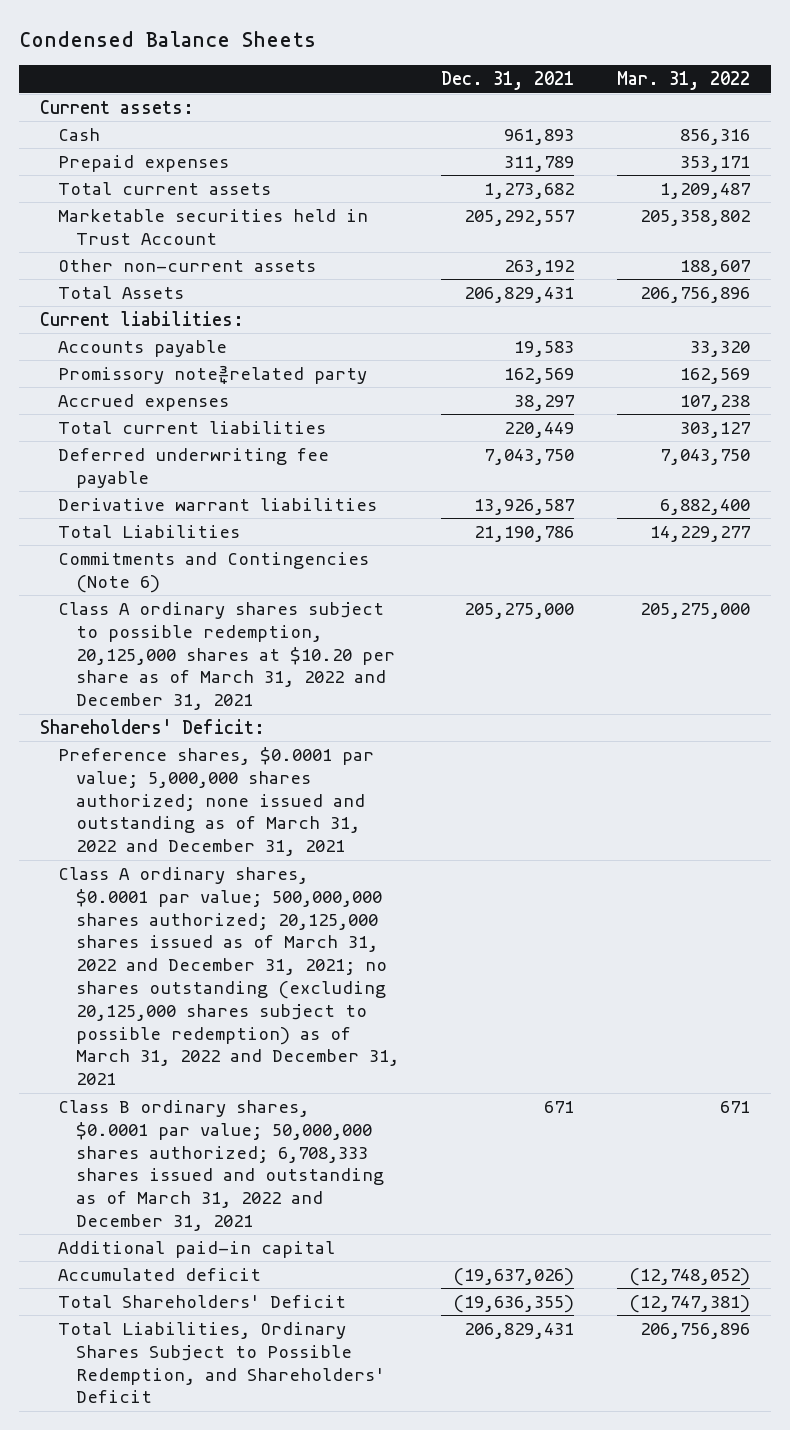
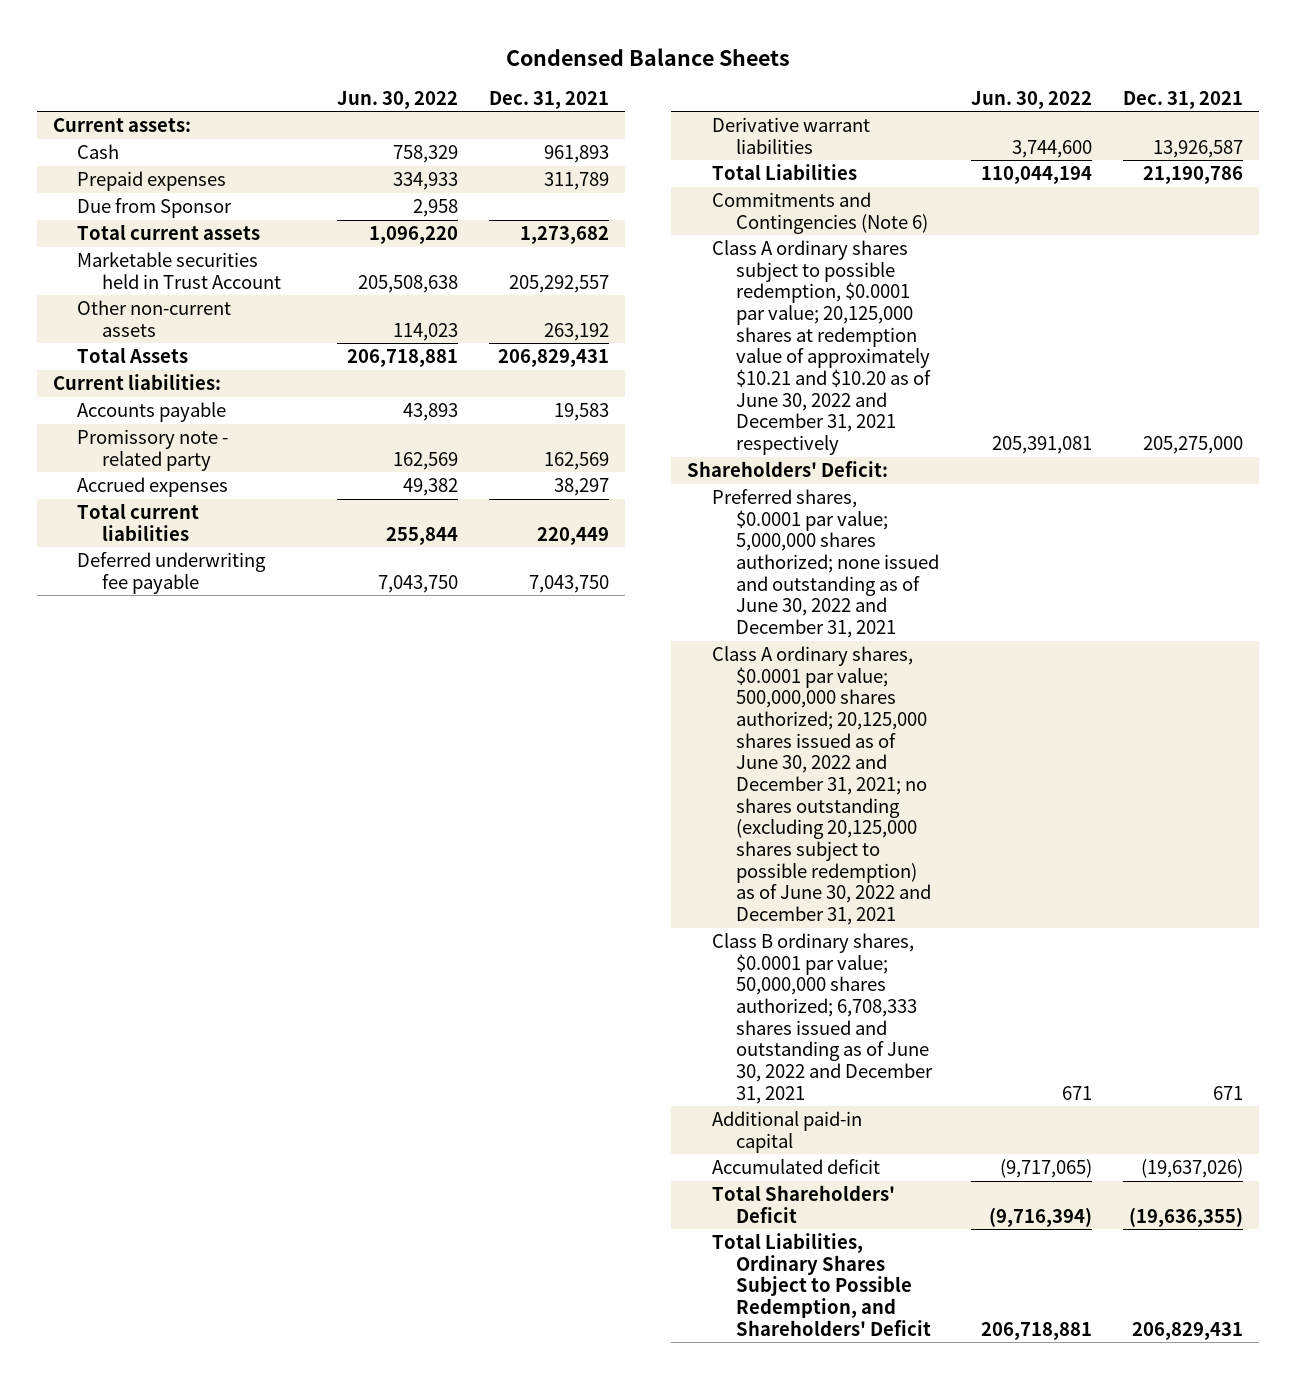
[616,71,750,91] Mar. 31, 2022 -> none
none -> [336,90,458,109] Jun. 30, 2022
none -> [77,198,233,219] Due from Sponsor
[57,365,367,385] Promissory note¾related party -> [77,429,229,471] Promissory note - related party
[57,602,395,711] Class A ordinary shares subject to possible redemption, 20,125,000 shares at $10.20 per share as of March 31, 2022 and December 31, 2021 -> [711,240,931,455] Class A ordinary shares subject to possible redemption, $0.0001 par value; 20,125,000 shares at redemption value of approximately $10.21 and $10.20 as of June 30, 2022 and December 31, 2021 respectively
[57,747,374,857] Preference shares, $0.0001 par value; 5,000,000 shares authorized; none issued and outstanding as of March 31, 2022 and December 31, 2021 -> [711,489,939,639] Preferred shares, $0.0001 par value; 5,000,000 shares authorized; none issued and outstanding as of June 30, 2022 and December 31, 2021
[57,867,399,1086] Class A ordinary shares, $0.0001 par value; 500,000,000 shares authorized; 20,125,000 shares issued as of March 31, 2022 and December 31, 2021; no shares outstanding (excluding 20,125,000 shares subject to possible redemption) as of March 31, 2022 and December 31, 2021 -> [711,646,931,925] Class A ordinary shares, $0.0001 par value; 500,000,000 shares authorized; 20,125,000 shares issued as of June 30, 2022 and December 31, 2021; no shares outstanding (excluding 20,125,000 shares subject to possible redemption) as of June 30, 2022 and December 31, 2021
[57,1100,384,1232] Class B ordinary shares, $0.0001 par value; 50,000,000 shares authorized; 6,708,333 shares issued and outstanding as of March 31, 2022 and December 31, 2021 -> [711,933,933,1104] Class B ordinary shares, $0.0001 par value; 50,000,000 shares authorized; 6,708,333 shares issued and outstanding as of June 30, 2022 and December 31, 2021

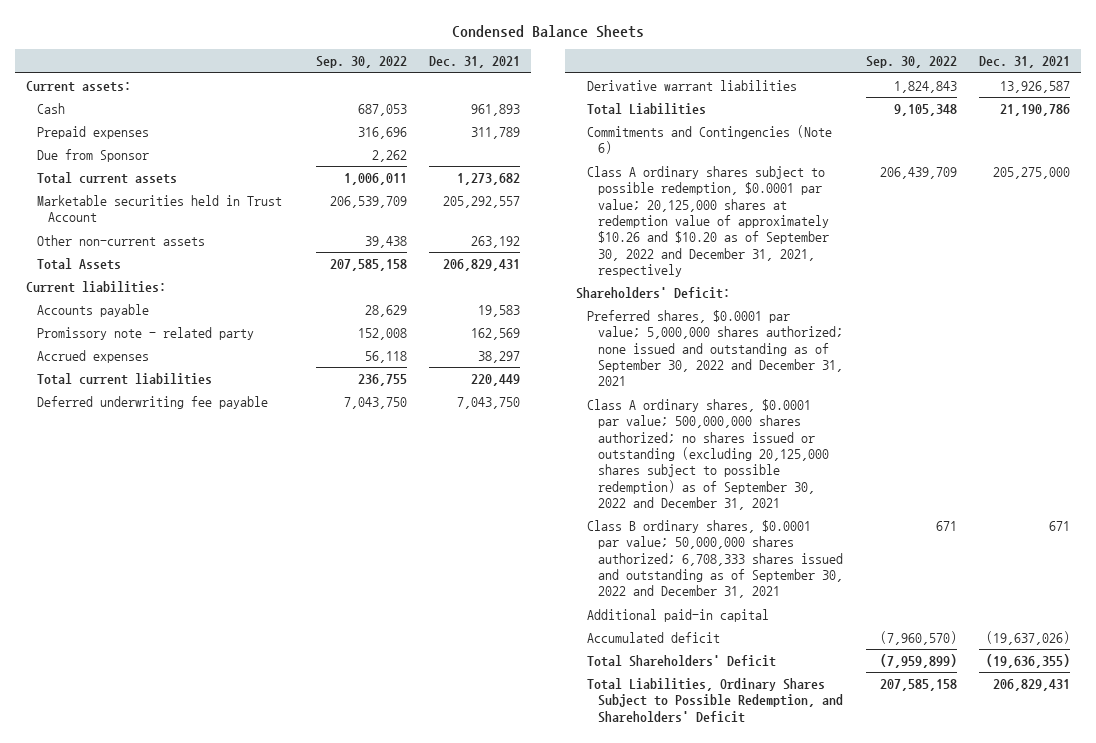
[336,90,458,109] Jun. 30, 2022 -> none
none -> [315,56,407,69] Sep. 30, 2022
[711,240,931,455] Class A ordinary shares subject to possible redemption, $0.0001 par value; 20,125,000 shares at redemption value of approximately $10.21 and $10.20 as of June 30, 2022 and December 31, 2021 respectively -> [587,165,830,277] Class A ordinary shares subject to possible redemption, $0.0001 par value; 20,125,000 shares at redemption value of approximately $10.26 and $10.20 as of September 30, 2022 and December 31, 2021, respectively
[711,489,939,639] Preferred shares, $0.0001 par value; 5,000,000 shares authorized; none issued and outstanding as of June 30, 2022 and December 31, 2021 -> [587,309,844,387] Preferred shares, $0.0001 par value; 5,000,000 shares authorized; none issued and outstanding as of September 30, 2022 and December 31, 2021
[711,646,931,925] Class A ordinary shares, $0.0001 par value; 500,000,000 shares authorized; 20,125,000 shares issued as of June 30, 2022 and December 31, 2021; no shares outstanding (excluding 20,125,000 shares subject to possible redemption) as of June 30, 2022 and December 31, 2021 -> [587,398,830,510] Class A ordinary shares, $0.0001 par value; 500,000,000 shares authorized; no shares issued or outstanding (excluding 20,125,000 shares subject to possible redemption) as of September 30, 2022 and December 31, 2021
[711,933,933,1104] Class B ordinary shares, $0.0001 par value; 50,000,000 shares authorized; 6,708,333 shares issued and outstanding as of June 30, 2022 and December 31, 2021 -> [587,519,844,599] Class B ordinary shares, $0.0001 par value; 50,000,000 shares authorized; 6,708,333 shares issued and outstanding as of September 30, 2022 and December 31, 2021

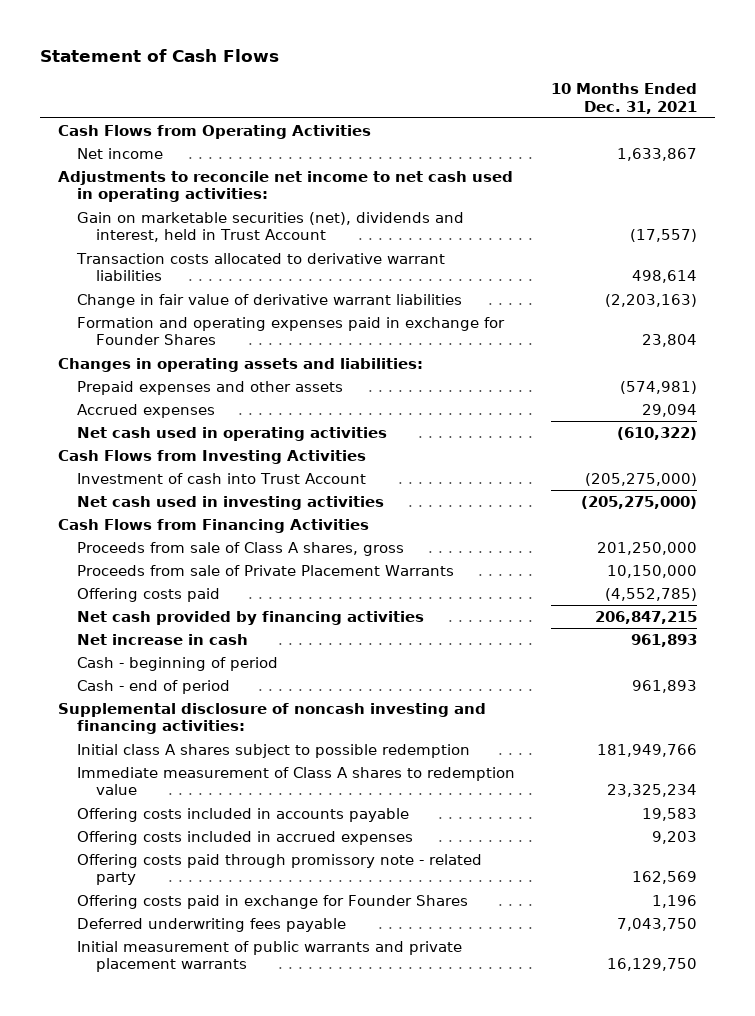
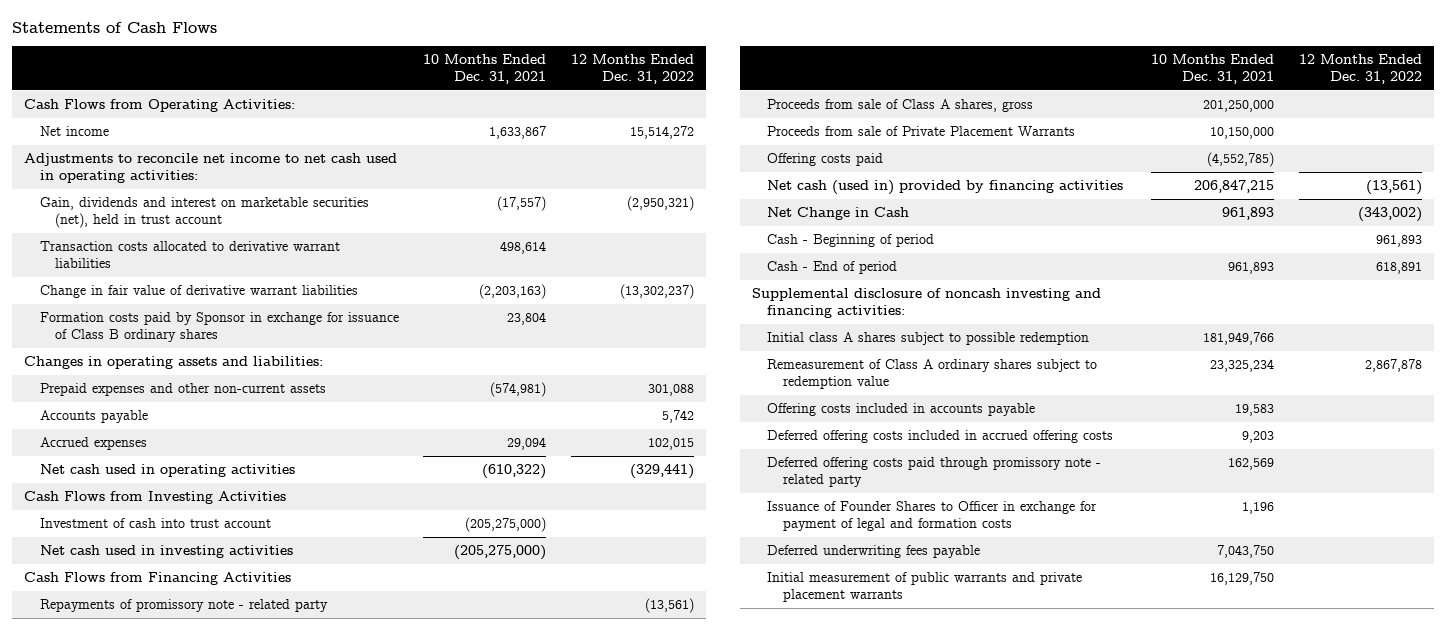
[39,49,279,63] Statement of Cash Flows -> [11,21,217,33] Statements of Cash Flows
none -> [570,53,694,85] 12 Months Ended Dec. 31, 2022
[57,124,371,139] Cash Flows from Operating Activities -> [24,98,296,112] Cash Flows from Operating Activities:
[77,211,465,243] Gain on marketable securities (net), dividends and interest, held in Trust Account -> [39,196,369,229] Gain, dividends and interest on marketable securities (net), held in trust account
[77,316,506,346] Formation and operating expenses paid in exchange for Founder Shares -> [39,311,399,343] Formation costs paid by Sponsor in exchange for issuance of Class B ordinary shares
[77,380,344,395] Prepaid expenses and other assets -> [39,382,326,396] Prepaid expenses and other non-current assets
none -> [39,409,148,423] Accounts payable
[77,472,367,484] Investment of cash into Trust Account -> [39,517,271,528] Investment of cash into trust account
none -> [39,598,328,612] Repayments of promissory note - related party
[77,610,425,625] Net cash provided by financing activities -> [767,179,1124,195] Net cash (used in) provided by financing activities
[77,633,249,645] Net increase in cash -> [767,206,910,220] Net Change in Cash
[77,656,279,671] Cash - beginning of period -> [767,233,935,247] Cash - Beginning of period
[77,679,231,694] Cash - end of period -> [767,260,898,274] Cash - End of period
[77,766,516,796] Immediate measurement of Class A shares to redemption value -> [767,358,1098,390] Remeasurement of Class A ordinary shares subject to redemption value
[77,830,414,845] Offering costs included in accrued expenses -> [767,429,1114,443] Deferred offering costs included in accrued offering costs
[77,853,483,886] Offering costs paid through promissory note - related party -> [767,456,1102,488] Deferred offering costs paid through promissory note - related party
[77,894,469,909] Offering costs paid in exchange for Founder Shares -> [767,500,1098,532] Issuance of Founder Shares to Officer in exchange for payment of legal and formation costs

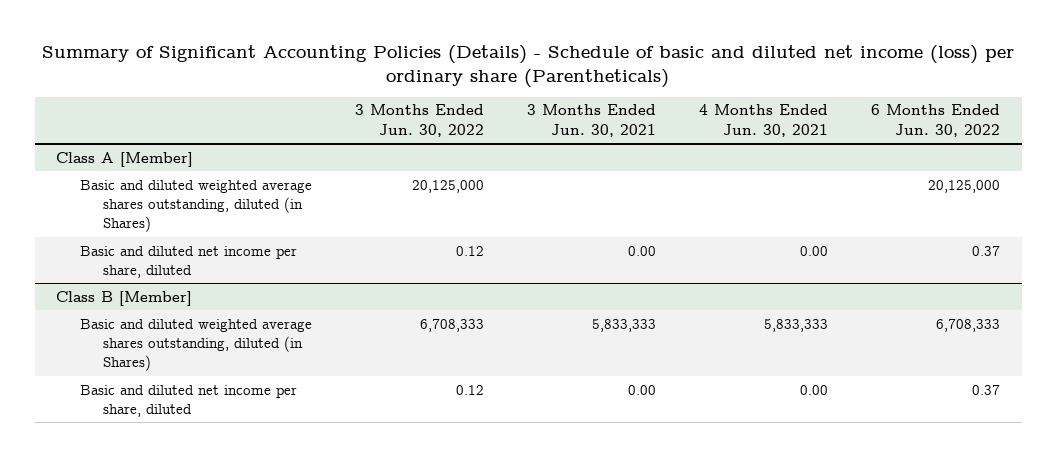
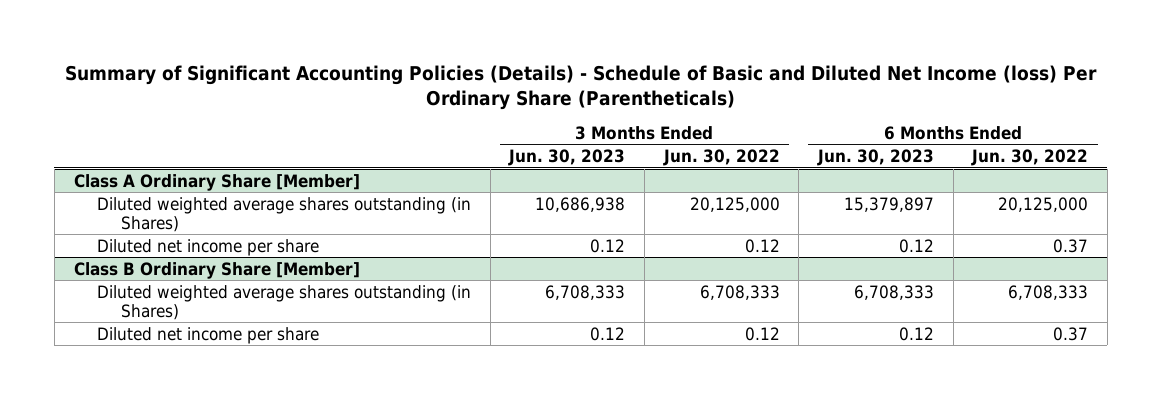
[42,45,1015,88] Summary of Significant Accounting Policies (Details) - Schedule of basic and diluted net income (loss) per ordinary share (Parentheticals) -> [64,64,1097,111] Summary of Significant Accounting Policies (Details) - Schedule of Basic and Diluted Net Income (loss) Per Ordinary Share (Parentheticals)
[526,104,656,137] 3 Months Ended Jun. 30, 2021 -> none
[699,104,829,137] 4 Months Ended Jun. 30, 2021 -> none
none -> [508,149,626,167] Jun. 30, 2023
none -> [816,149,934,167] Jun. 30, 2023
[56,151,194,167] Class A [Member] -> [73,173,360,191] Class A Ordinary Share [Member]
[79,179,312,233] Basic and diluted weighted average shares outstanding, diluted (in Shares) -> [97,196,472,232] Diluted weighted average shares outstanding (in Shares)
[79,245,297,279] Basic and diluted net income per share, diluted -> [97,238,320,256] Diluted net income per share
[56,290,193,306] Class B [Member] -> [73,261,360,279] Class B Ordinary Share [Member]
[79,318,312,372] Basic and diluted weighted average shares outstanding, diluted (in Shares) -> [97,284,472,320] Diluted weighted average shares outstanding (in Shares)
[79,384,297,418] Basic and diluted net income per share, diluted -> [97,326,320,344] Diluted net income per share

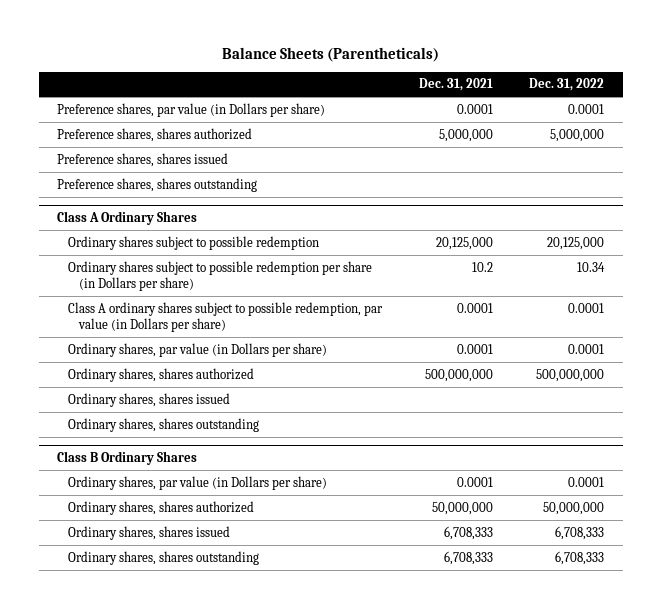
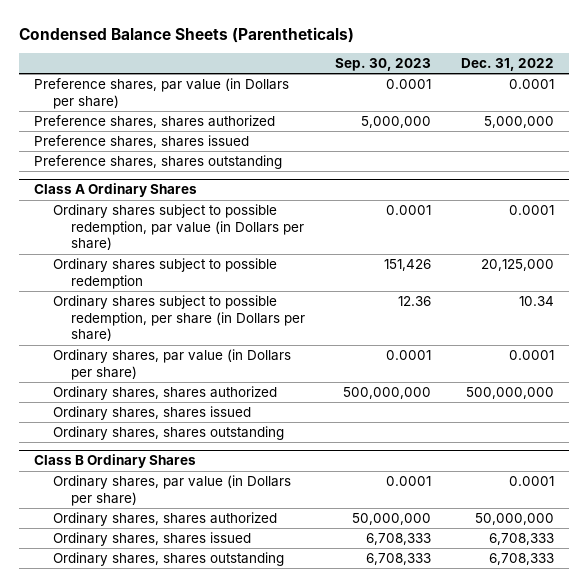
[221,46,439,62] Balance Sheets (Parentheticals) -> [19,26,355,43] Condensed Balance Sheets (Parentheticals)
[418,78,493,92] Dec. 31, 2021 -> none
none -> [335,58,432,72] Sep. 30, 2023
none -> [52,203,305,251] Ordinary shares subject to possible redemption, par value (in Dollars per share)
[67,301,383,333] Class A ordinary shares subject to possible redemption, par value (in Dollars per share) -> none
[67,260,372,292] Ordinary shares subject to possible redemption per share (in Dollars per share) -> [52,294,306,342] Ordinary shares subject to possible redemption, per share (in Dollars per share)

